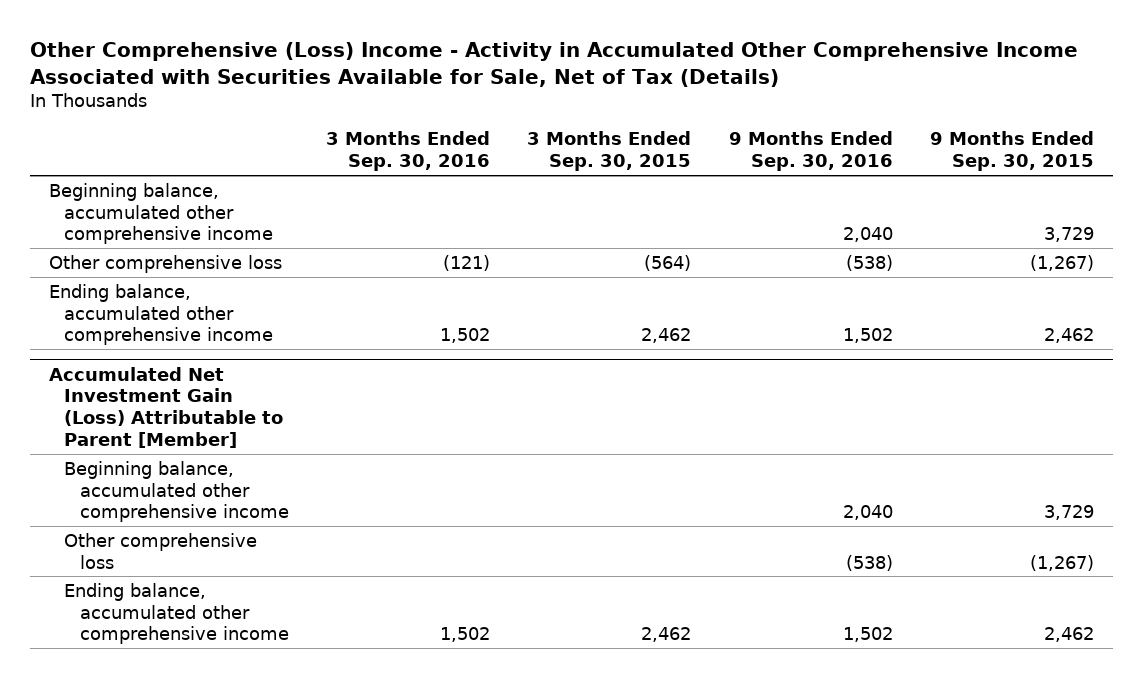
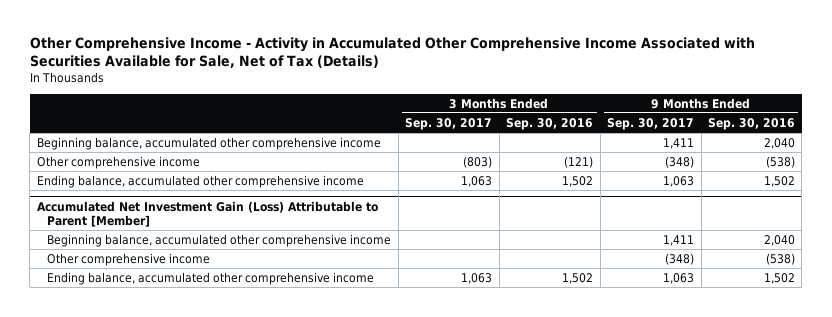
[30,42,1079,88] Other Comprehensive (Loss) Income - Activity in Accumulated Other Comprehensive Income Associated with Securities Available for Sale, Net of Tax (Details) -> [29,36,755,69] Other Comprehensive Income - Activity in Accumulated Other Comprehensive Income Associated with Securities Available for Sale, Net of Tax (Details)
[527,131,692,172] 3 Months Ended Sep. 30, 2015 -> none
[930,131,1095,172] 9 Months Ended Sep. 30, 2015 -> none
none -> [405,117,493,130] Sep. 30, 2017
none -> [607,117,695,130] Sep. 30, 2017
[48,254,282,273] Other comprehensive loss -> [36,155,200,169] Other comprehensive income
[64,532,258,569] Other comprehensive loss -> [47,252,211,266] Other comprehensive income

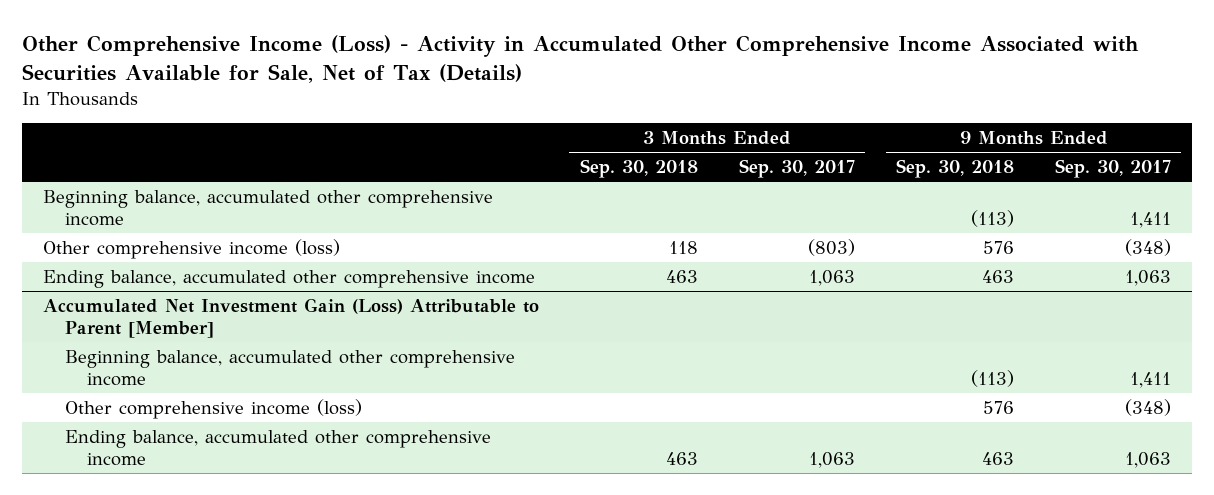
[29,36,755,69] Other Comprehensive Income - Activity in Accumulated Other Comprehensive Income Associated with Securities Available for Sale, Net of Tax (Details) -> [21,34,1139,83] Other Comprehensive Income (Loss) - Activity in Accumulated Other Comprehensive Income Associated with Securities Available for Sale, Net of Tax (Details)
[506,117,594,130] Sep. 30, 2016 -> none
[707,117,795,130] Sep. 30, 2016 -> none
none -> [579,159,698,179] Sep. 30, 2018
none -> [896,159,1015,179] Sep. 30, 2018
[36,155,200,169] Other comprehensive income -> [42,238,340,259] Other comprehensive income (loss)
[47,252,211,266] Other comprehensive income -> [64,398,362,419] Other comprehensive income (loss)

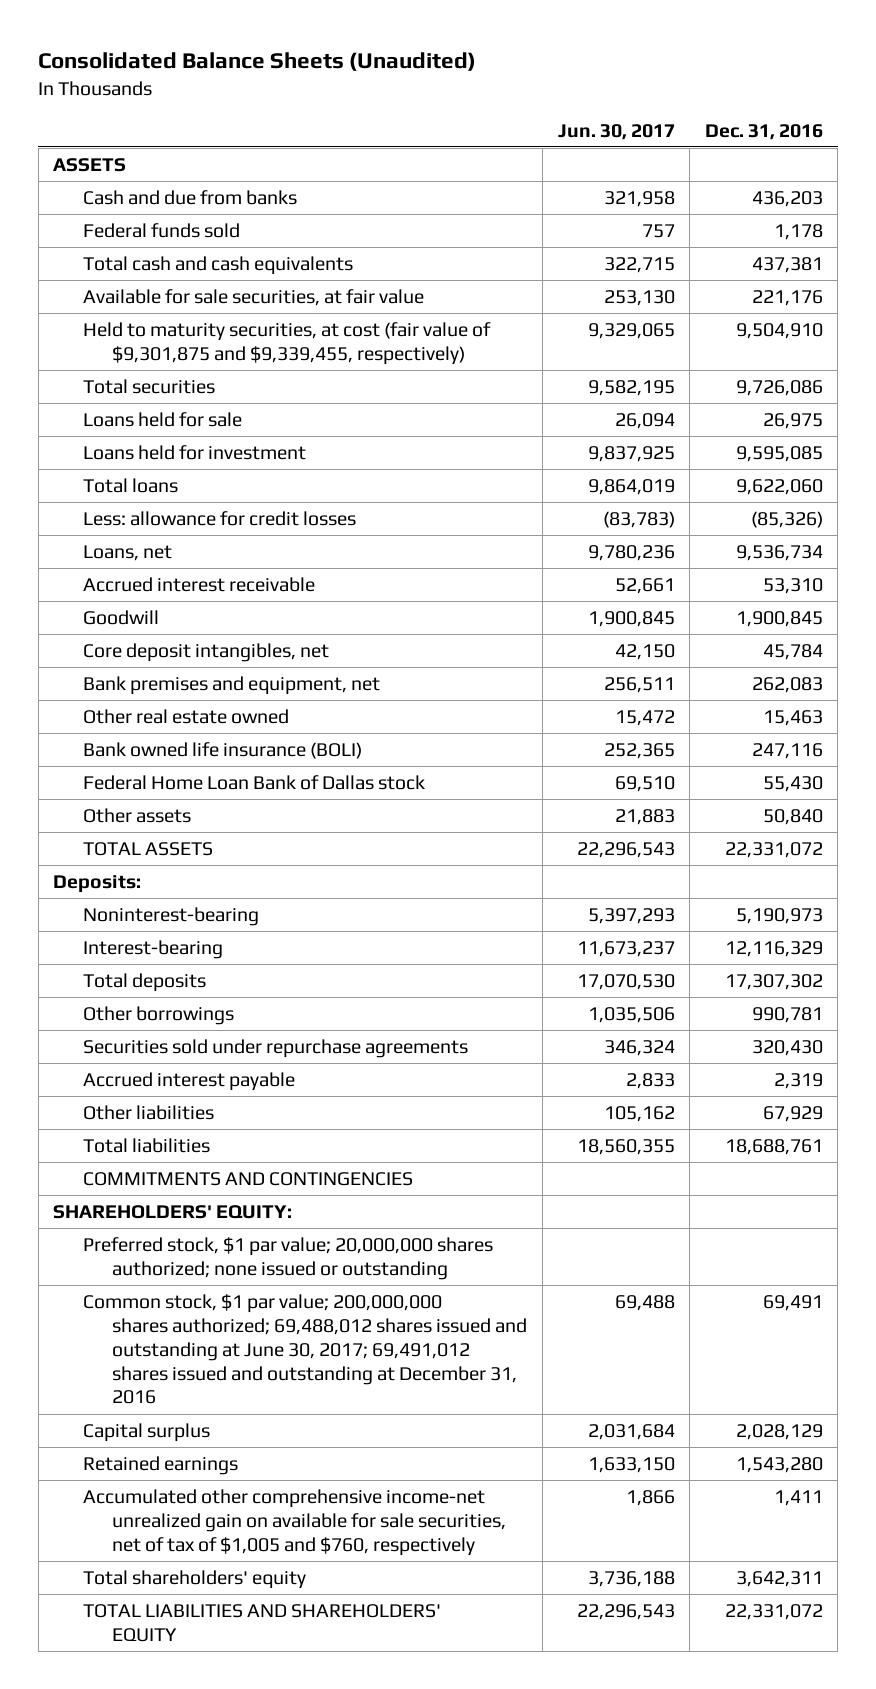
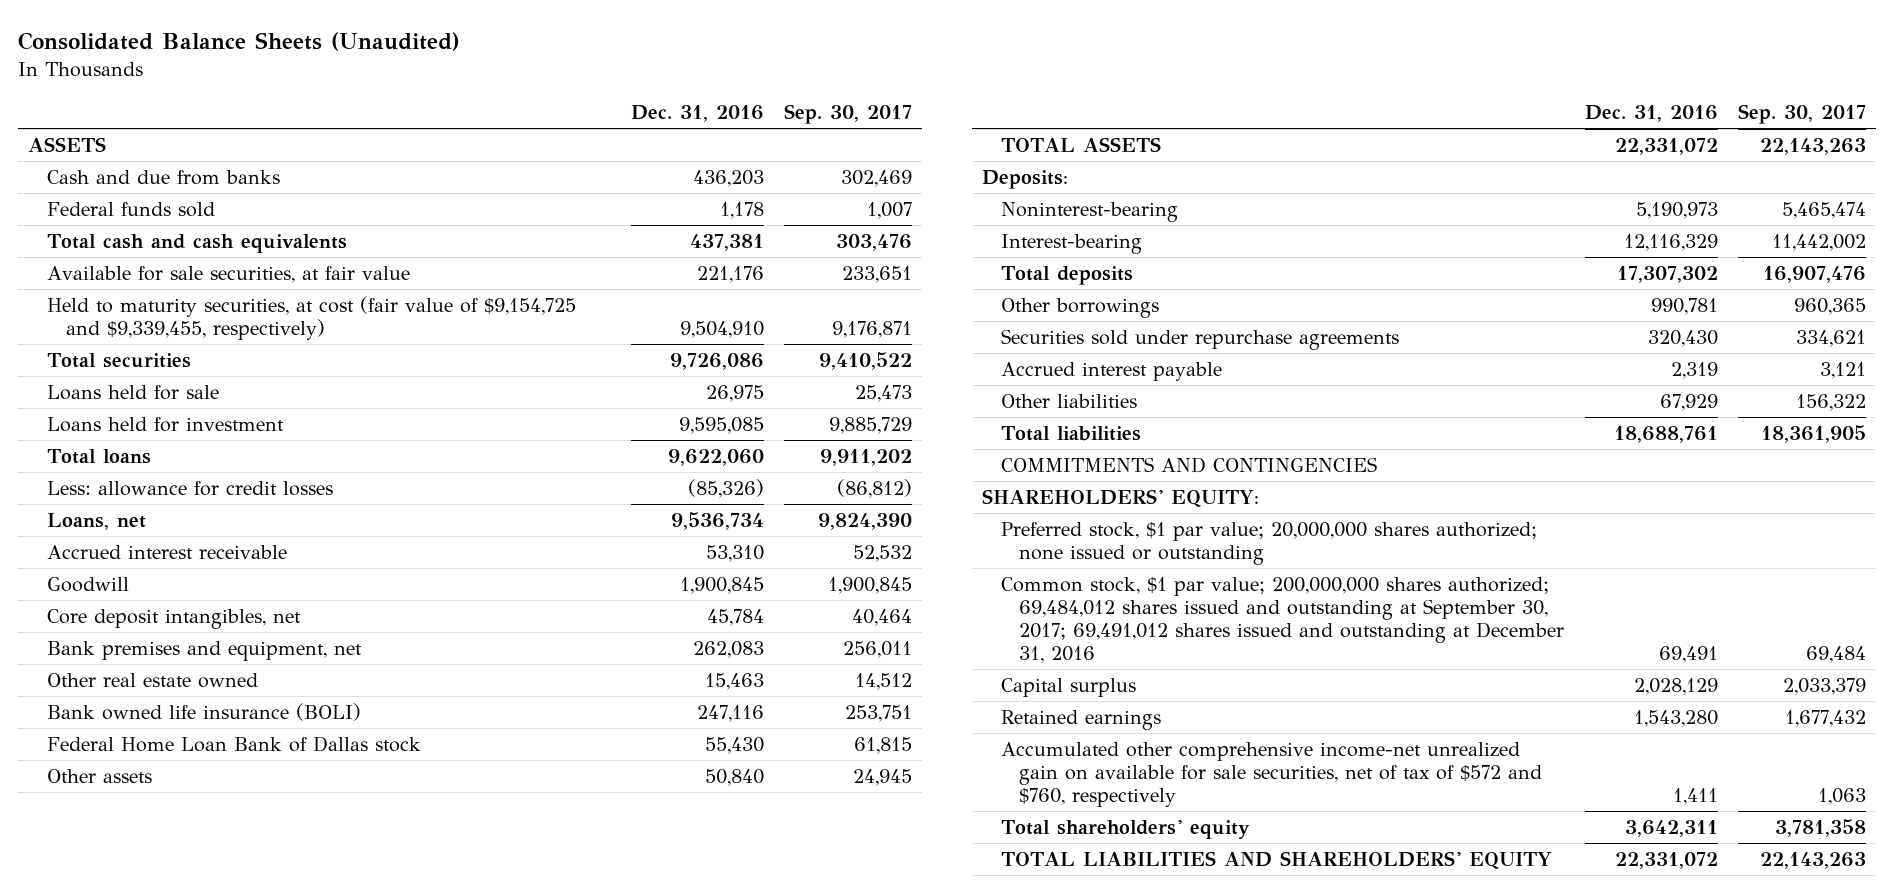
[557,123,675,140] Jun. 30, 2017 -> none
none -> [784,103,913,124] Sep. 30, 2017
[82,321,491,365] Held to maturity securities, at cost (fair value of $9,301,875 and $9,339,455, respectively) -> [47,296,577,341] Held to maturity securities, at cost (fair value of $9,154,725 and $9,339,455, respectively)
[82,1293,528,1405] Common stock, $1 par value; 200,000,000 shares authorized; 69,488,012 shares issued and outstanding at June 30, 2017; 69,491,012 shares issued and outstanding at December 31, 2016 -> [1000,577,1565,663] Common stock, $1 par value; 200,000,000 shares authorized; 69,484,012 shares issued and outstanding at September 30, 2017; 69,491,012 shares issued and outstanding at December 31, 2016
[82,1488,507,1556] Accumulated other comprehensive income-net unrealized gain on available for sale securities, net of tax of $1,005 and $760, respectively -> [1000,742,1543,807] Accumulated other comprehensive income-net unrealized gain on available for sale securities, net of tax of $572 and $760, respectively

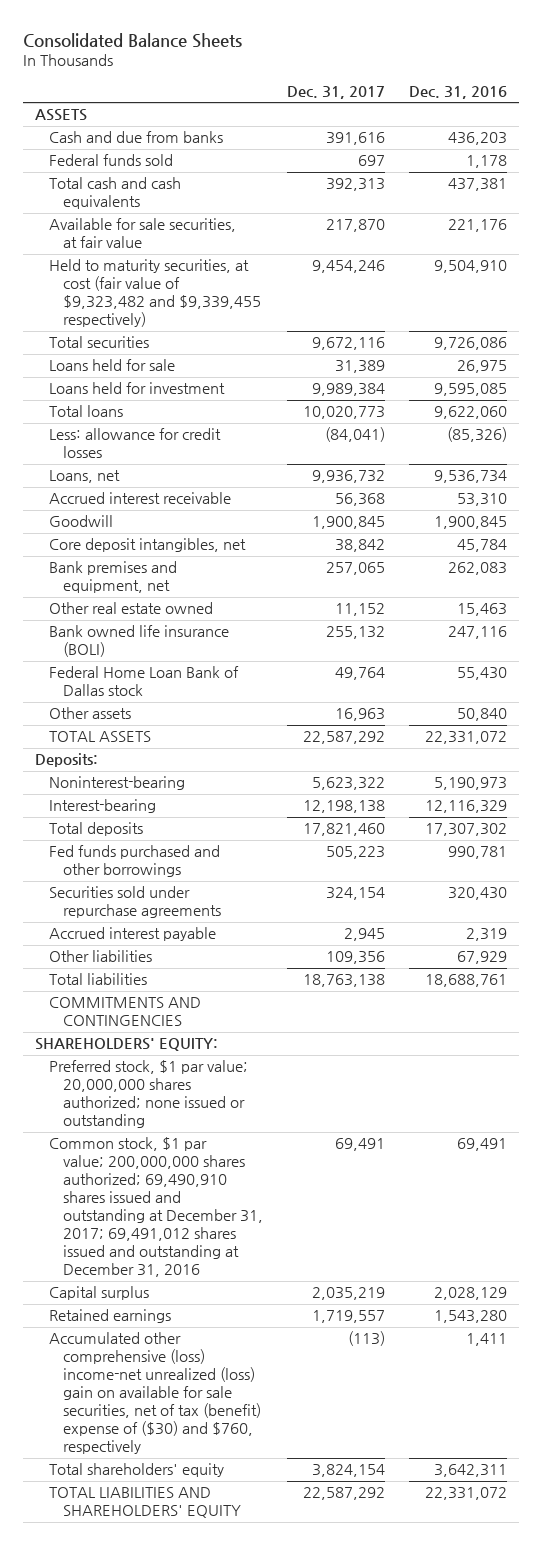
[18,32,461,52] Consolidated Balance Sheets (Unaudited) -> [23,32,243,48] Consolidated Balance Sheets
[784,103,913,124] Sep. 30, 2017 -> none
none -> [286,85,385,99] Dec. 31, 2017
[47,296,577,341] Held to maturity securities, at cost (fair value of $9,154,725 and $9,339,455, respectively) -> [48,259,261,328] Held to maturity securities, at cost (fair value of $9,323,482 and $9,339,455 respectively)
[1000,298,1159,319] Other borrowings -> [48,845,220,878] Fed funds purchased and other borrowings
[1000,577,1565,663] Common stock, $1 par value; 200,000,000 shares authorized; 69,484,012 shares issued and outstanding at September 30, 2017; 69,491,012 shares issued and outstanding at December 31, 2016 -> [48,1137,263,1278] Common stock, $1 par value; 200,000,000 shares authorized; 69,490,910 shares issued and outstanding at December 31, 2017; 69,491,012 shares issued and outstanding at December 31, 2016
[1000,742,1543,807] Accumulated other comprehensive income-net unrealized gain on available for sale securities, net of tax of $572 and $760, respectively -> [48,1332,261,1455] Accumulated other comprehensive (loss) income-net unrealized (loss) gain on available for sale securities, net of tax (benefit) expense of ($30) and $760, respectively

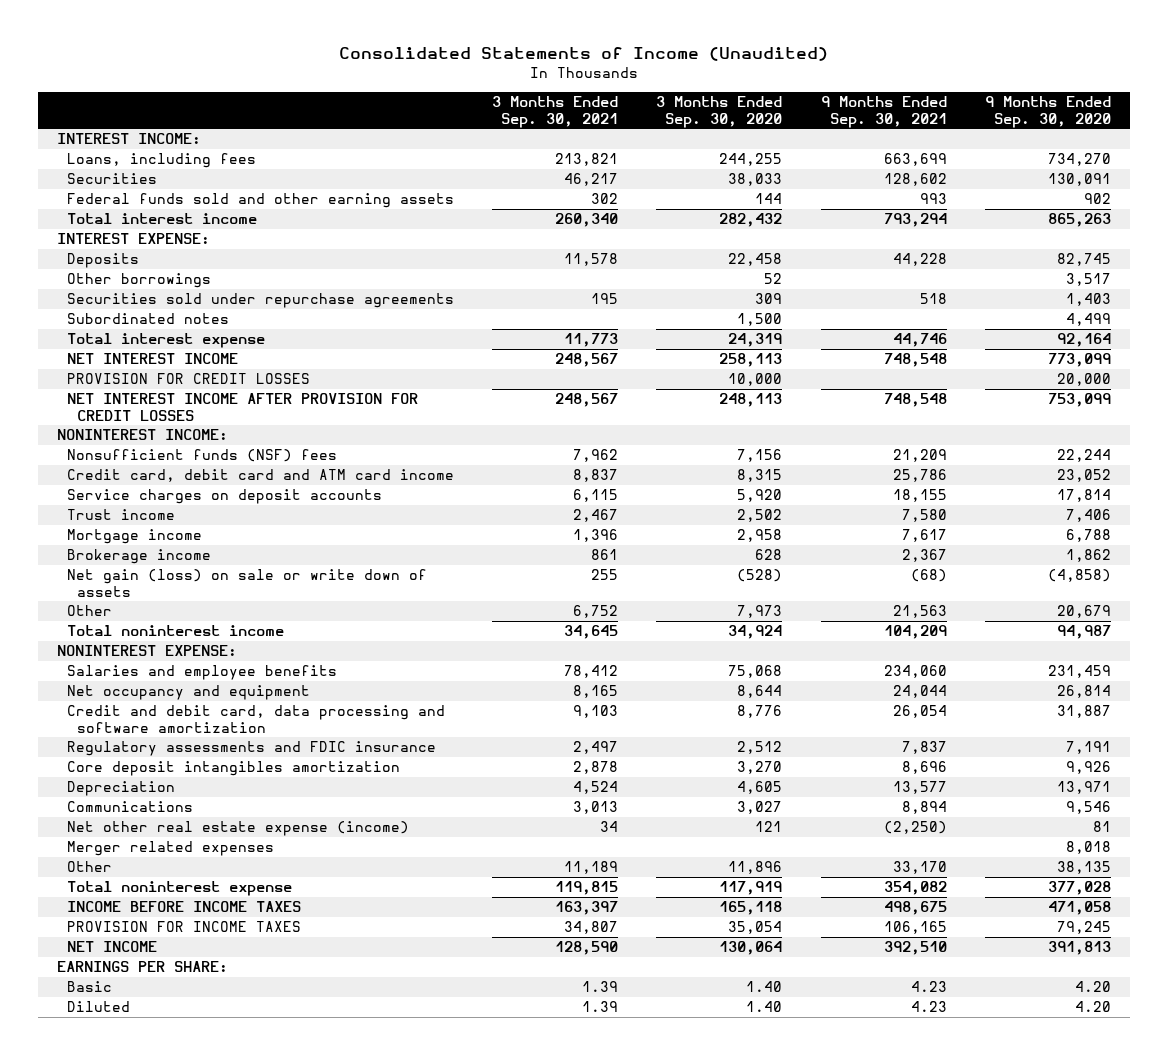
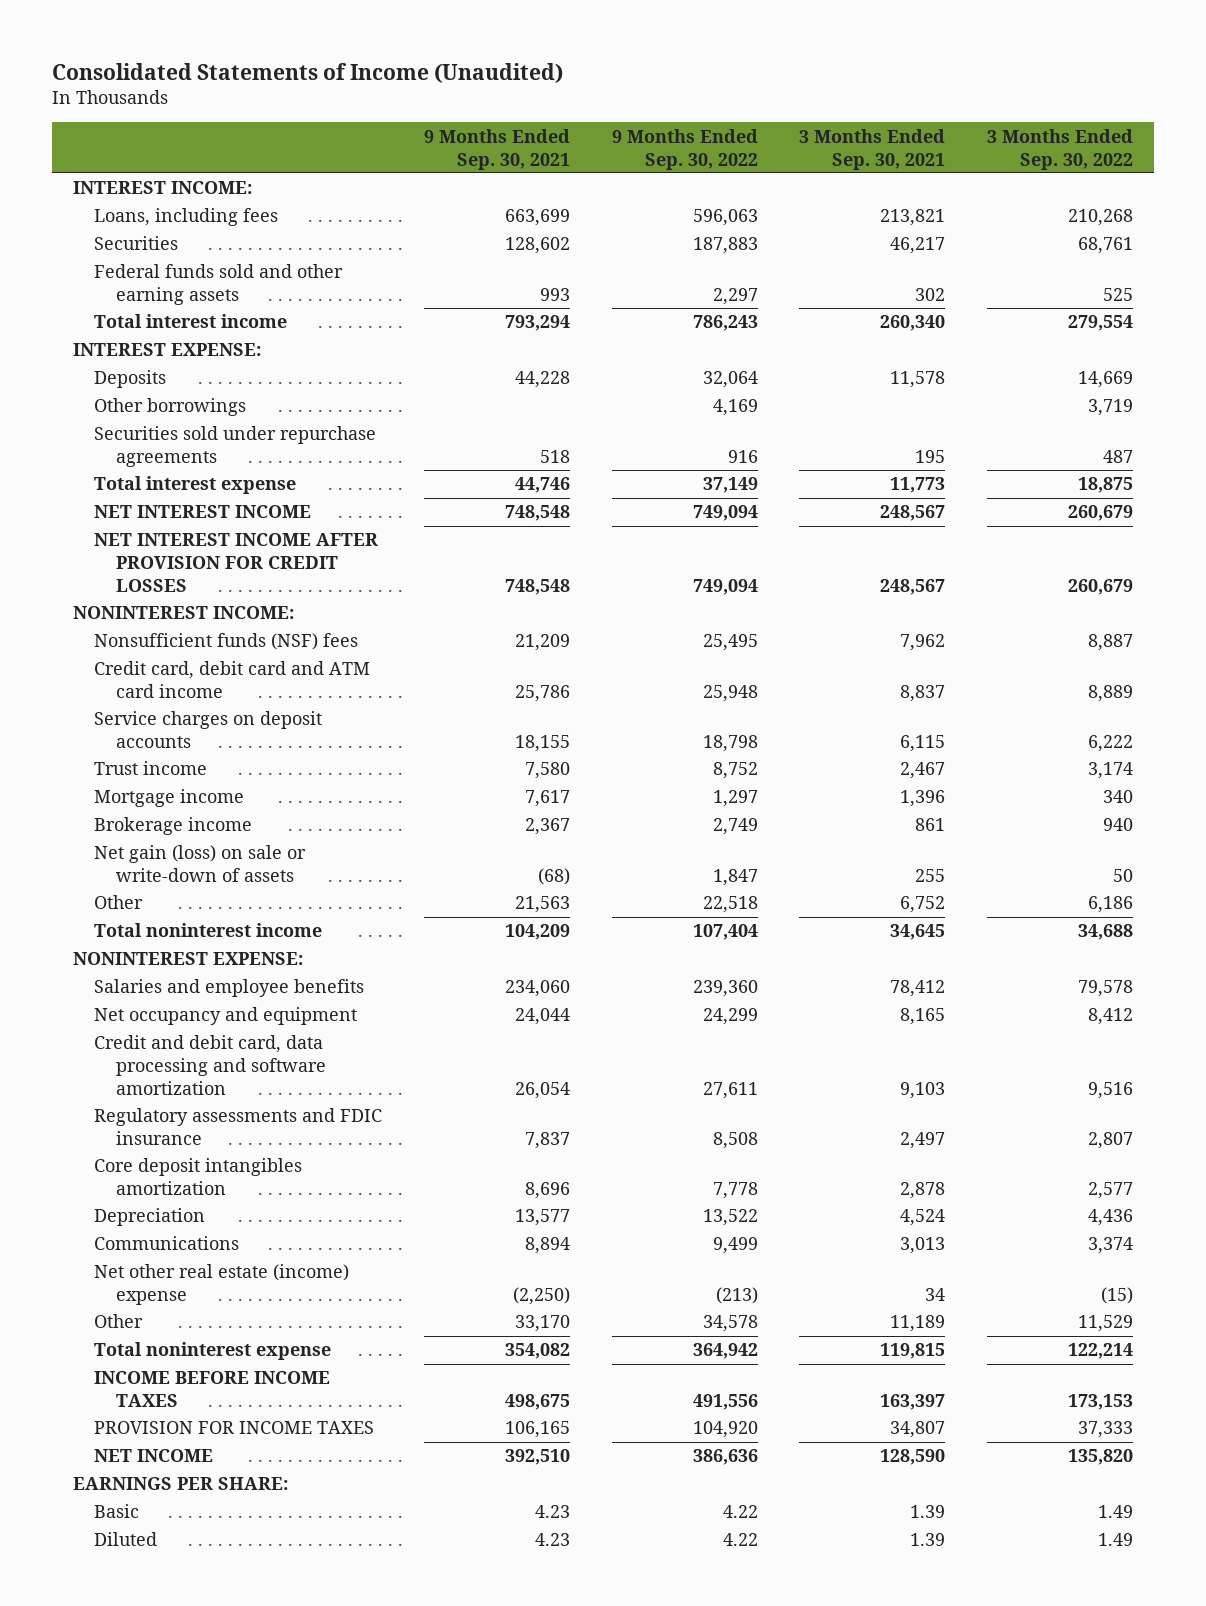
[656,96,783,128] 3 Months Ended Sep. 30, 2020 -> none
[984,96,1111,128] 9 Months Ended Sep. 30, 2020 -> none
none -> [611,128,758,170] 9 Months Ended Sep. 30, 2022
none -> [987,128,1134,170] 3 Months Ended Sep. 30, 2022
[66,313,229,325] Subordinated notes -> none
[66,373,310,385] PROVISION FOR CREDIT LOSSES -> none
[66,569,427,597] Net gain (loss) on sale or write down of assets -> [94,845,307,883] Net gain (loss) on sale or write-down of assets
[66,841,274,857] Merger related expenses -> none
[66,821,409,837] Net other real estate expense (income) -> [94,1264,350,1306] Net other real estate (income) expense

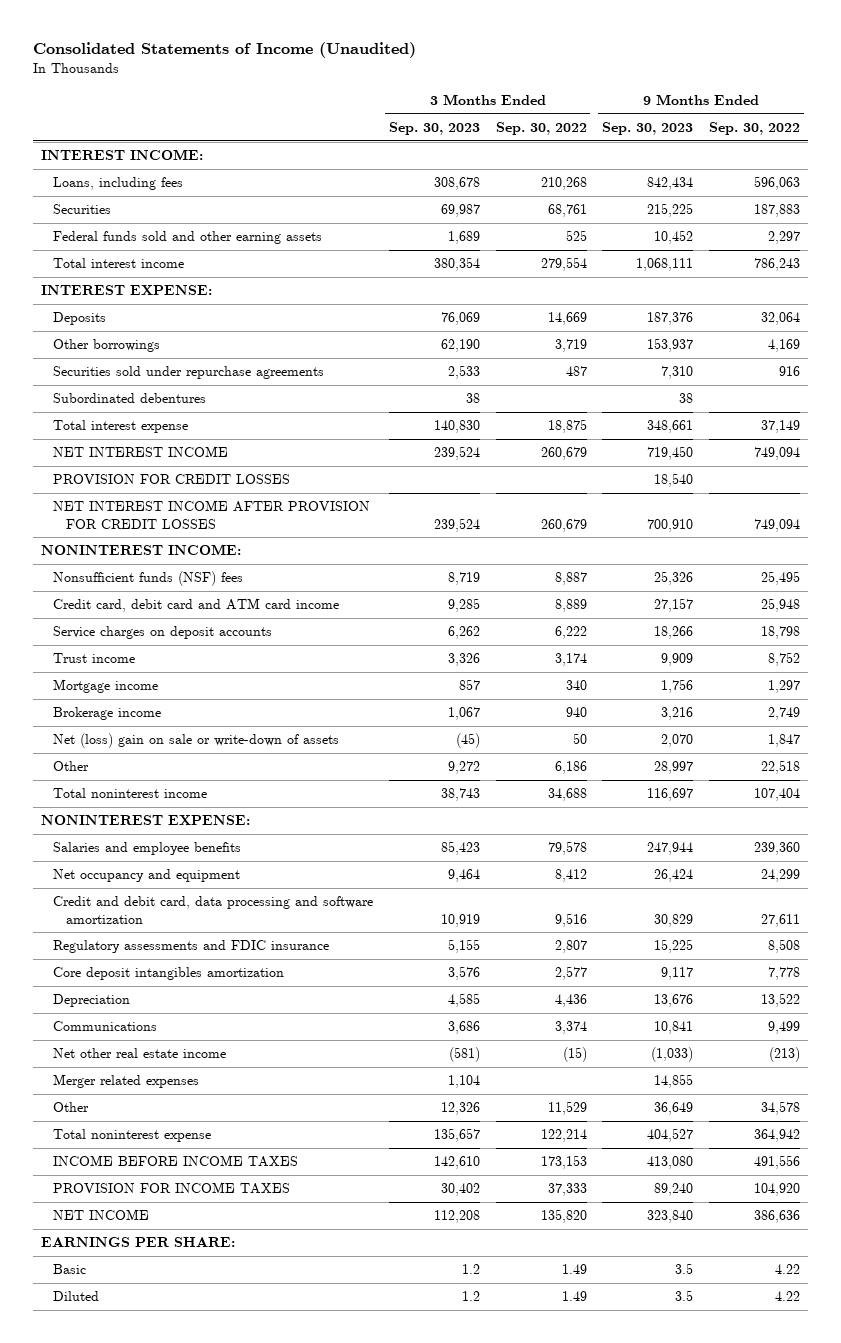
[424,128,571,170] 9 Months Ended Sep. 30, 2021 -> none
[799,128,946,170] 3 Months Ended Sep. 30, 2021 -> none
none -> [388,122,480,136] Sep. 30, 2023
none -> [602,122,694,136] Sep. 30, 2023
none -> [53,393,207,404] Subordinated debentures
none -> [53,474,291,485] PROVISION FOR CREDIT LOSSES
[94,845,307,883] Net gain (loss) on sale or write-down of assets -> [53,733,340,749] Net (loss) gain on sale or write-down of assets
[94,1264,350,1306] Net other real estate (income) expense -> [53,1048,227,1059] Net other real estate income
none -> [53,1074,200,1089] Merger related expenses

